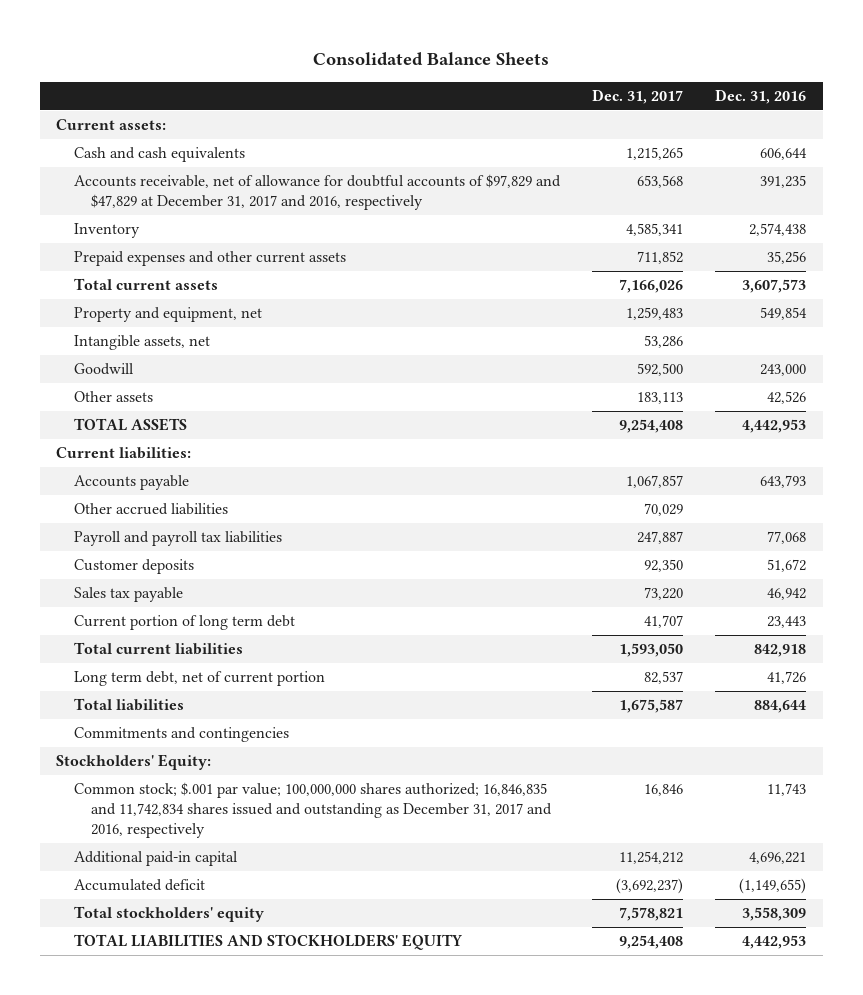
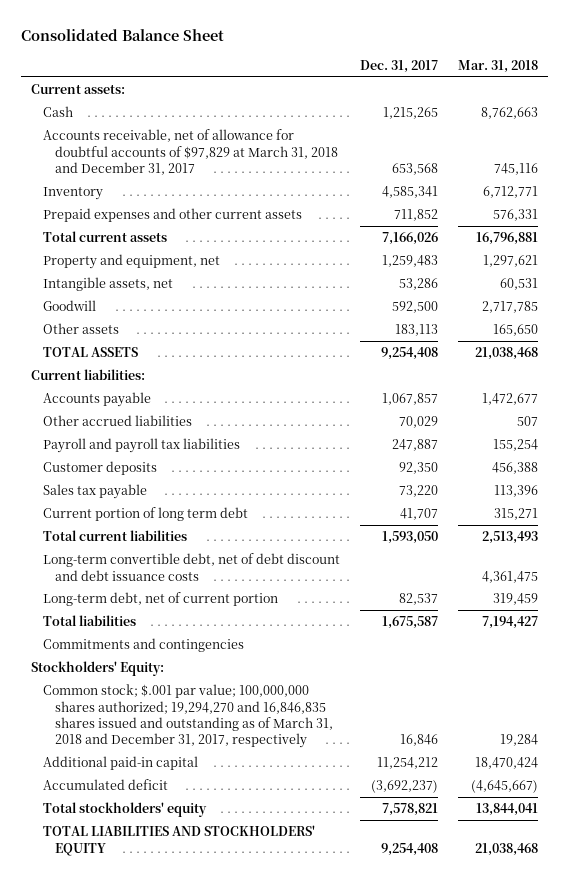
[313,52,550,67] Consolidated Balance Sheets -> [21,29,225,42] Consolidated Balance Sheet
[715,88,807,104] Dec. 31, 2016 -> none
none -> [458,59,539,73] Mar. 31, 2018
[73,147,245,163] Cash and cash equivalents -> [43,106,74,118] Cash
[73,174,561,211] Accounts receivable, net of allowance for doubtful accounts of $97,829 and $47,829 at December 31, 2017 and 2016, respectively -> [43,129,338,175] Accounts receivable, net of allowance for doubtful accounts of $97,829 at March 31, 2018 and December 31, 2017
none -> [43,553,341,581] Long-term convertible debt, net of debt discount and debt issuance costs
[73,671,325,687] Long term debt, net of current portion -> [43,592,279,607] Long-term debt, net of current portion
[73,782,552,839] Common stock; $.001 par value; 100,000,000 shares authorized; 16,846,835 and 11,742,834 shares issued and outstanding as December 31, 2017 and 2016, respectively -> [43,684,333,749] Common stock; $.001 par value; 100,000,000 shares authorized; 19,294,270 and 16,846,835 shares issued and outstanding as of March 31, 2018 and December 31, 2017, respectively

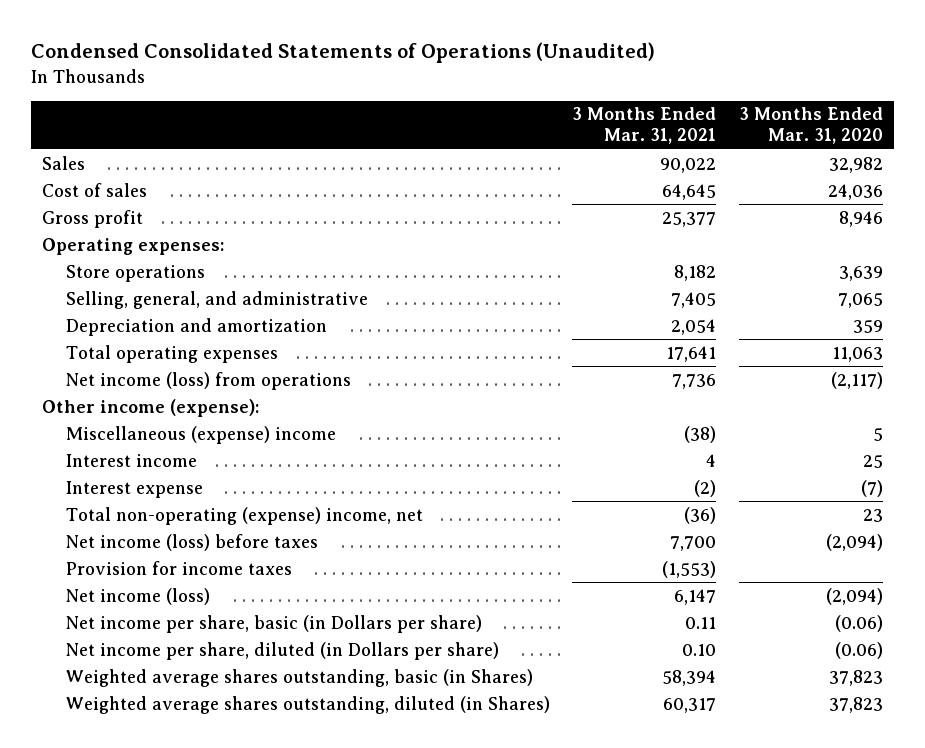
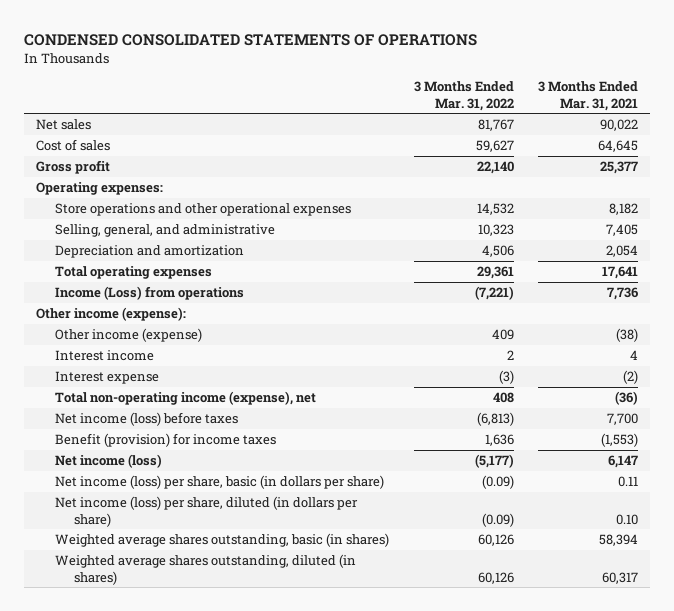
[30,42,655,64] Condensed Consolidated Statements of Operations (Unaudited) -> [24,33,478,46] CONDENSED CONSOLIDATED STATEMENTS OF OPERATIONS
[738,107,883,145] 3 Months Ended Mar. 31, 2020 -> none
none -> [413,81,514,111] 3 Months Ended Mar. 31, 2022
[41,155,85,170] Sales -> [36,119,92,131] Net sales
[65,264,205,282] Store operations -> [55,203,352,217] Store operations and other operational expenses
[65,371,351,390] Net income (loss) from operations -> [55,286,245,301] Income (Loss) from operations
[65,425,336,444] Miscellaneous (expense) income -> [55,328,203,343] Other income (expense)
[65,506,423,525] Total non-operating (expense) income, net -> [55,391,317,406] Total non-operating income (expense), net
[65,560,292,575] Provision for income taxes -> [55,433,277,448] Benefit (provision) for income taxes
[65,614,482,633] Net income per share, basic (in Dollars per share) -> [55,475,385,490] Net income (loss) per share, basic (in dollars per share)
[65,641,499,660] Net income per share, diluted (in Dollars per share) -> [55,496,359,527] Net income (loss) per share, diluted (in dollars per share)
[65,668,533,687] Weighted average shares outstanding, basic (in Shares) -> [55,533,390,548] Weighted average shares outstanding, basic (in shares)
[65,695,550,714] Weighted average shares outstanding, diluted (in Shares) -> [55,554,357,585] Weighted average shares outstanding, diluted (in shares)

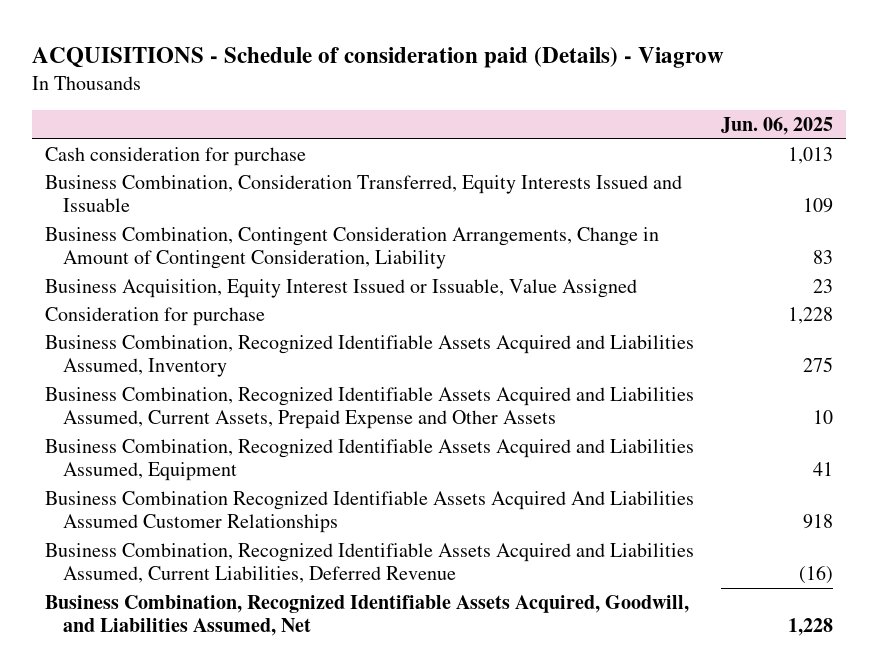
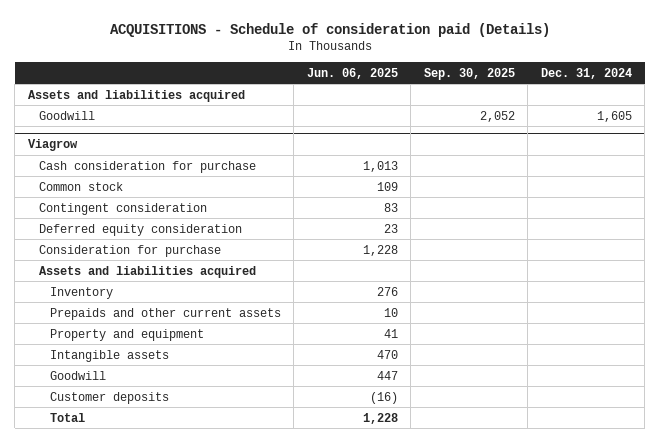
[32,47,725,69] ACQUISITIONS - Schedule of consideration paid (Details) - Viagrow -> [109,22,550,37] ACQUISITIONS - Schedule of consideration paid (Details)
none -> [423,67,515,80] Sep. 30, 2025
none -> [540,67,632,79] Dec. 31, 2024
none -> [27,89,245,102] Assets and liabilities acquired
none -> [38,110,95,120] Goodwill
none -> [27,139,78,152] Viagrow
[45,174,683,212] Business Combination, Consideration Transferred, Equity Interests Issued and Issuable -> [38,181,123,191] Common stock
[45,226,660,269] Business Combination, Contingent Consideration Arrangements, Change in Amount of Contingent Consideration, Liability -> [38,202,207,215] Contingent consideration
[45,278,638,298] Business Acquisition, Equity Interest Issued or Issuable, Value Assigned -> [38,223,242,236] Deferred equity consideration
[45,334,695,377] Business Combination, Recognized Identifiable Assets Acquired and Liabilities Assumed, Inventory -> none
[45,490,695,533] Business Combination Recognized Identifiable Assets Acquired And Liabilities Assumed Customer Relationships -> none
none -> [38,265,256,278] Assets and liabilities acquired
none -> [49,286,113,299] Inventory
[45,386,695,429] Business Combination, Recognized Identifiable Assets Acquired and Liabilities Assumed, Current Assets, Prepaid Expense and Other Assets -> [49,307,281,320] Prepaids and other current assets
[45,438,695,481] Business Combination, Recognized Identifiable Assets Acquired and Liabilities Assumed, Equipment -> [49,328,204,341] Property and equipment
none -> [49,349,169,362] Intangible assets
none -> [49,370,106,380] Goodwill
[45,542,695,583] Business Combination, Recognized Identifiable Assets Acquired and Liabilities Assumed, Current Liabilities, Deferred Revenue -> [49,391,169,404] Customer deposits
[45,594,690,636] Business Combination, Recognized Identifiable Assets Acquired, Goodwill, and Liabilities Assumed, Net -> [49,412,85,422] Total

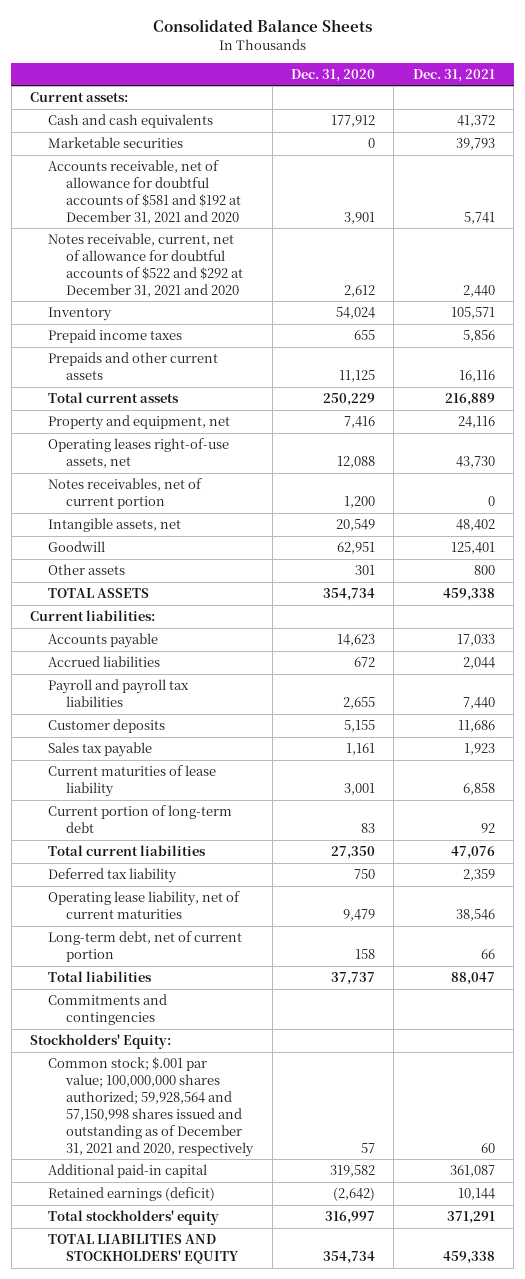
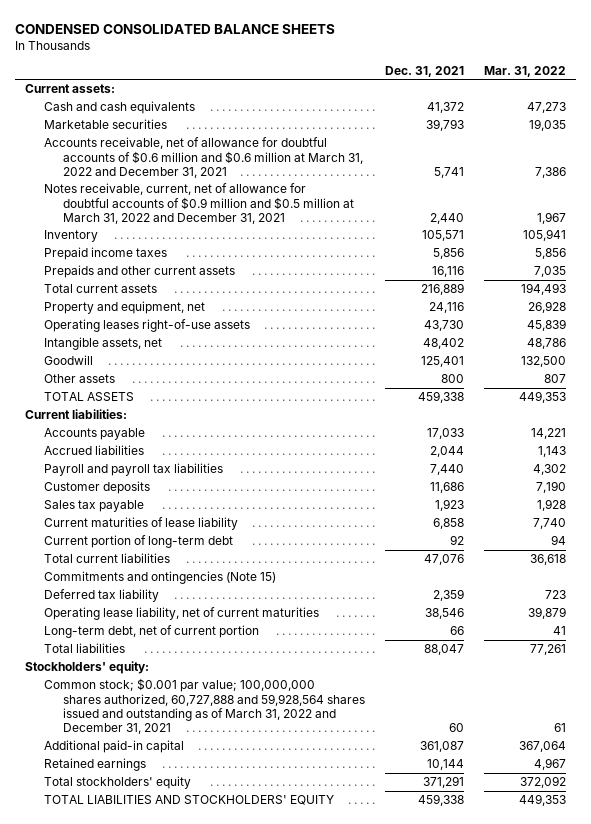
[152,18,372,32] Consolidated Balance Sheets -> [15,23,336,34] CONDENSED CONSOLIDATED BALANCE SHEETS
[291,68,376,82] Dec. 31, 2020 -> none
none -> [483,65,566,77] Mar. 31, 2022
[48,160,242,224] Accounts receivable, net of allowance for doubtful accounts of $581 and $192 at December 31, 2021 and 2020 -> [43,137,363,178] Accounts receivable, net of allowance for doubtful accounts of $0.6 million and $0.6 million at March 31, 2022 and December 31, 2021
[48,233,244,297] Notes receivable, current, net of allowance for doubtful accounts of $522 and $292 at December 31, 2021 and 2020 -> [43,183,354,224] Notes receivable, current, net of allowance for doubtful accounts of $0.9 million and $0.5 million at March 31, 2022 and December 31, 2021
[48,478,203,510] Notes receivables, net of current portion -> none
[48,438,230,469] Operating leases right-of-use assets, net -> [43,319,250,333] Operating leases right-of-use assets
none -> [43,571,276,585] Commitments and ontingencies (Note 15)
[48,994,168,1026] Commitments and contingencies -> none
[30,1034,172,1050] Stockholders' Equity: -> [25,661,150,675] Stockholders' equity:
[48,1057,255,1157] Common stock; $.001 par value; 100,000,000 shares authorized; 59,928,564 and 57,150,998 shares issued and outstanding as of December 31, 2021 and 2020, respectively -> [43,678,365,735] Common stock; $0.001 par value; 100,000,000 shares authorized, 60,727,888 and 59,928,564 shares issued and outstanding as of March 31, 2022 and December 31, 2021
[48,1187,216,1202] Retained earnings (deficit) -> [43,758,146,772] Retained earnings

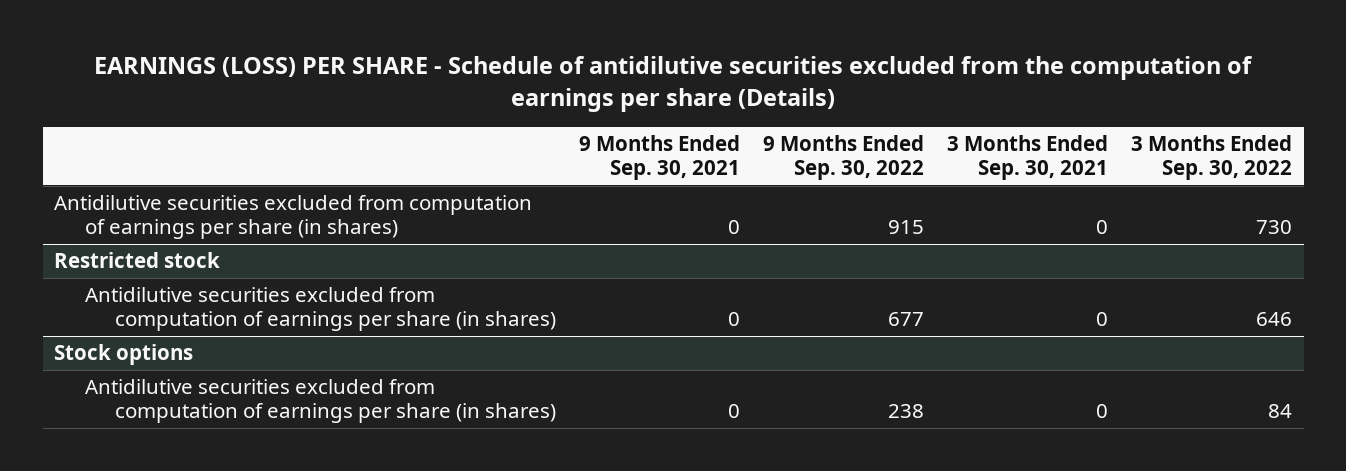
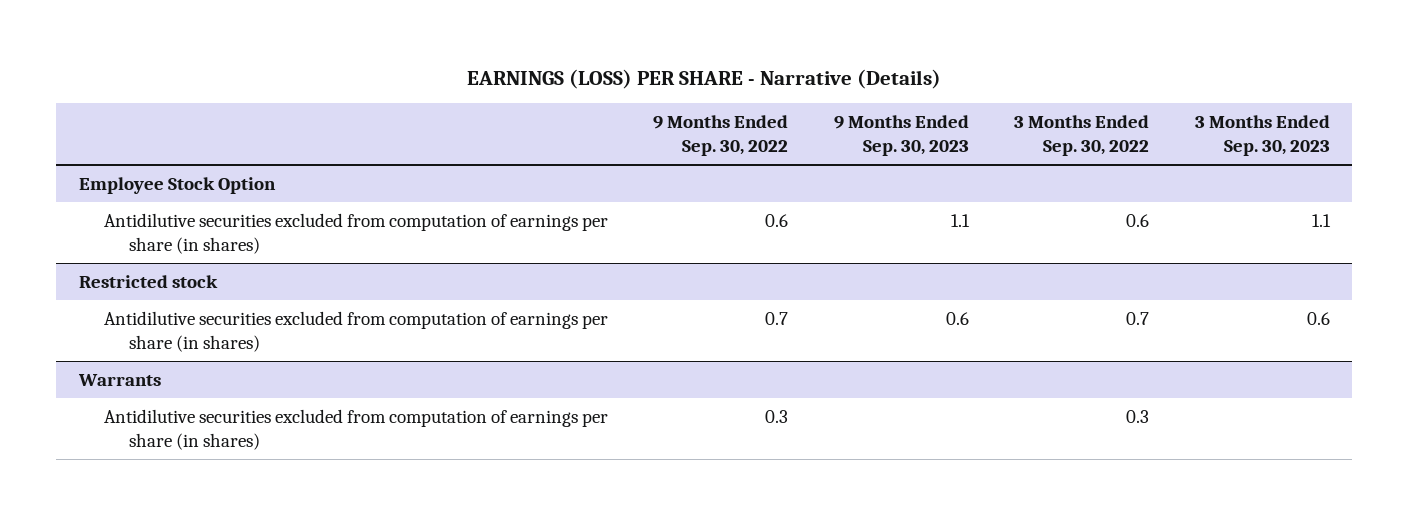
[94,56,1254,113] EARNINGS (LOSS) PER SHARE - Schedule of antidilutive securities excluded from the computation of earnings per share (Details) -> [467,68,942,89] EARNINGS (LOSS) PER SHARE - Narrative (Details)
[579,135,741,181] 9 Months Ended Sep. 30, 2021 -> none
[947,135,1109,181] 3 Months Ended Sep. 30, 2021 -> none
none -> [833,114,969,156] 9 Months Ended Sep. 30, 2023
none -> [1194,114,1330,156] 3 Months Ended Sep. 30, 2023
none -> [78,176,276,194] Employee Stock Option
[888,220,925,235] 915 -> [765,213,789,227] 0.6
[1256,220,1293,235] 730 -> [1126,213,1150,227] 0.6
[54,344,194,366] Stock options -> none
[888,312,925,327] 677 -> [765,311,789,325] 0.7
[1256,312,1293,327] 646 -> [1126,311,1150,325] 0.7
none -> [77,373,161,386] Warrants
[888,404,925,419] 238 -> [765,409,789,423] 0.3
[1268,404,1293,419] 84 -> [1126,409,1150,423] 0.3

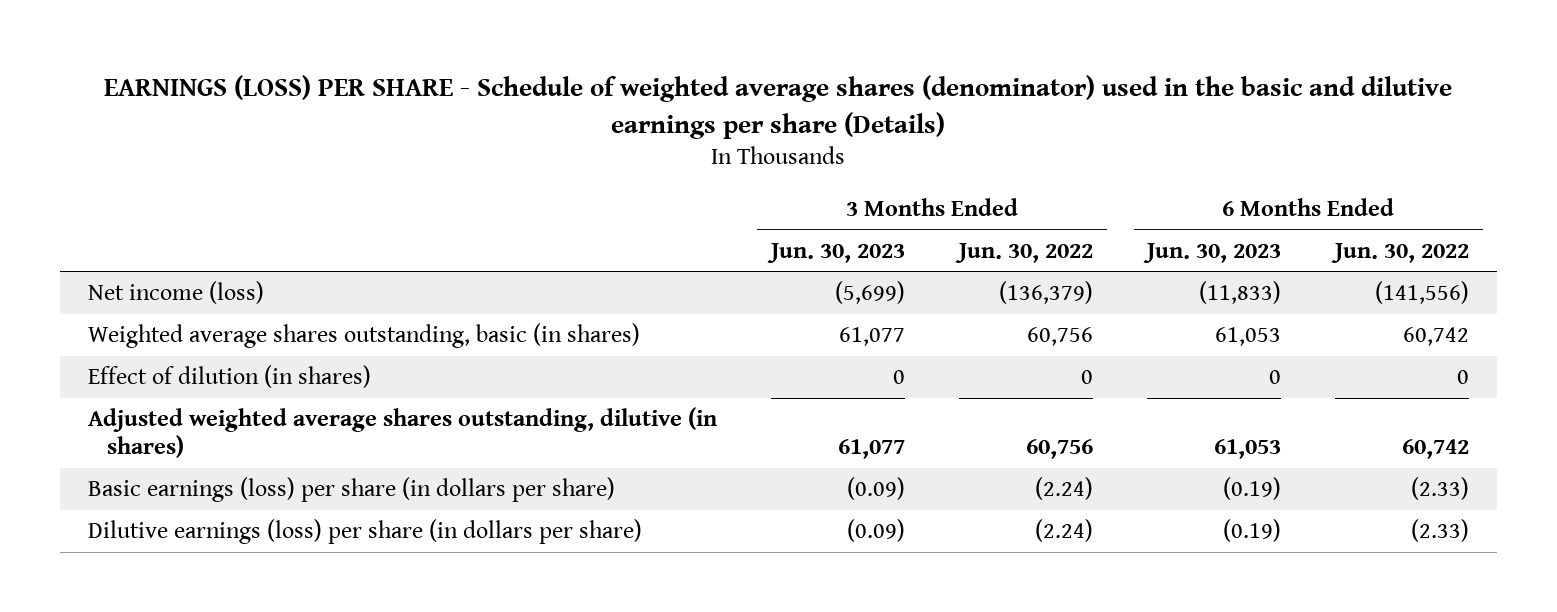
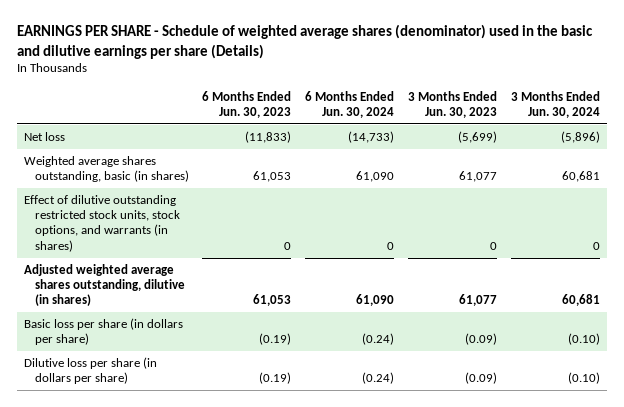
[104,75,1453,139] EARNINGS (LOSS) PER SHARE - Schedule of weighted average shares (denominator) used in the basic and dilutive earnings per share (Details) -> [16,24,593,59] EARNINGS PER SHARE - Schedule of weighted average shares (denominator) used in the basic and dilutive earnings per share (Details)
[954,242,1093,263] Jun. 30, 2022 -> none
[1331,242,1470,263] Jun. 30, 2022 -> none
none -> [305,90,395,119] 6 Months Ended Jun. 30, 2024
none -> [511,90,601,119] 3 Months Ended Jun. 30, 2024
[87,281,264,305] Net income (loss) -> [23,131,65,141] Net loss
[87,365,371,389] Effect of dilution (in shares) -> [23,194,180,252] Effect of dilutive outstanding restricted stock units, stock options, and warrants (in shares)
[87,477,615,503] Basic earnings (loss) per share (in dollars per share) -> [23,317,183,346] Basic loss per share (in dollars per share)
[87,519,642,545] Dilutive earnings (loss) per share (in dollars per share) -> [23,356,157,385] Dilutive loss per share (in dollars per share)

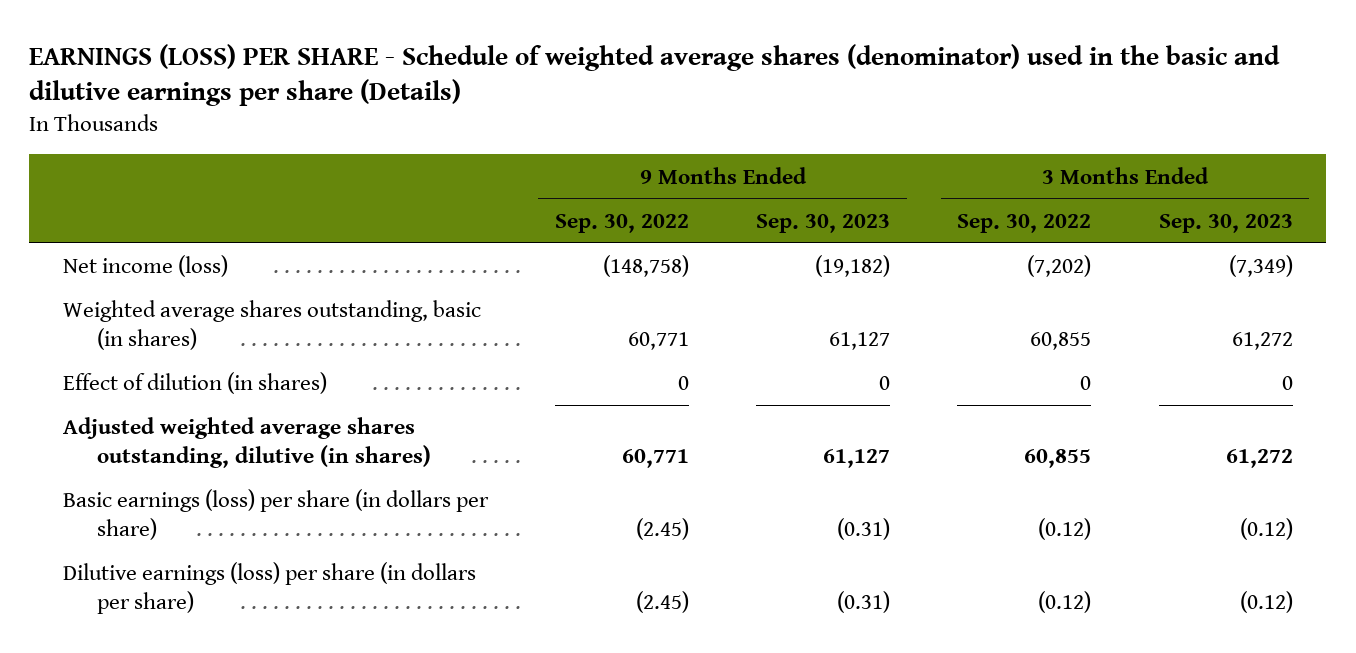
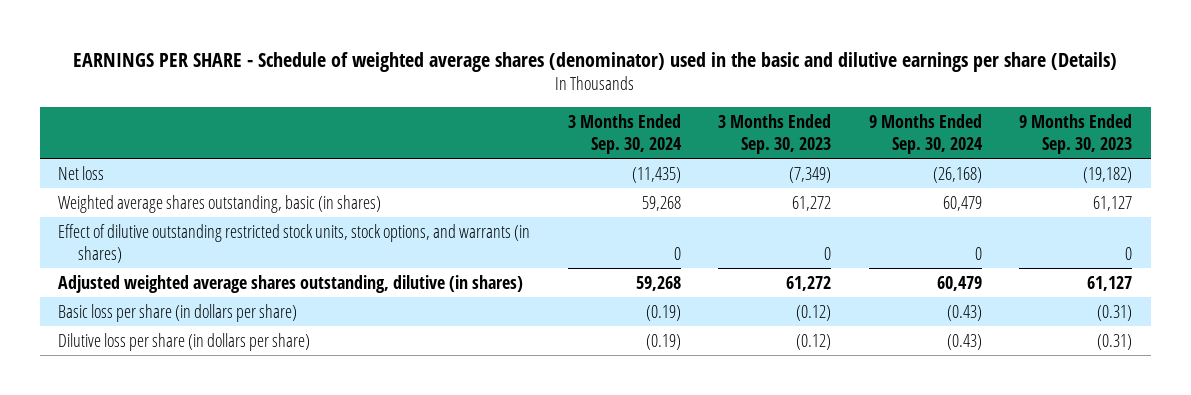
[29,43,1281,107] EARNINGS (LOSS) PER SHARE - Schedule of weighted average shares (denominator) used in the basic and dilutive earnings per share (Details) -> [73,51,1118,72] EARNINGS PER SHARE - Schedule of weighted average shares (denominator) used in the basic and dilutive earnings per share (Details)
[555,213,690,233] Sep. 30, 2022 -> none
[957,213,1092,233] Sep. 30, 2022 -> none
none -> [567,114,682,154] 3 Months Ended Sep. 30, 2024
none -> [868,114,983,154] 9 Months Ended Sep. 30, 2024
[62,255,228,278] Net income (loss) -> [58,165,105,180] Net loss
[62,372,327,395] Effect of dilution (in shares) -> [58,223,531,263] Effect of dilutive outstanding restricted stock units, stock options, and warrants (in shares)
[62,489,489,540] Basic earnings (loss) per share (in dollars per share) -> [58,303,298,322] Basic loss per share (in dollars per share)
[62,562,476,614] Dilutive earnings (loss) per share (in dollars per share) -> [58,332,311,351] Dilutive loss per share (in dollars per share)

